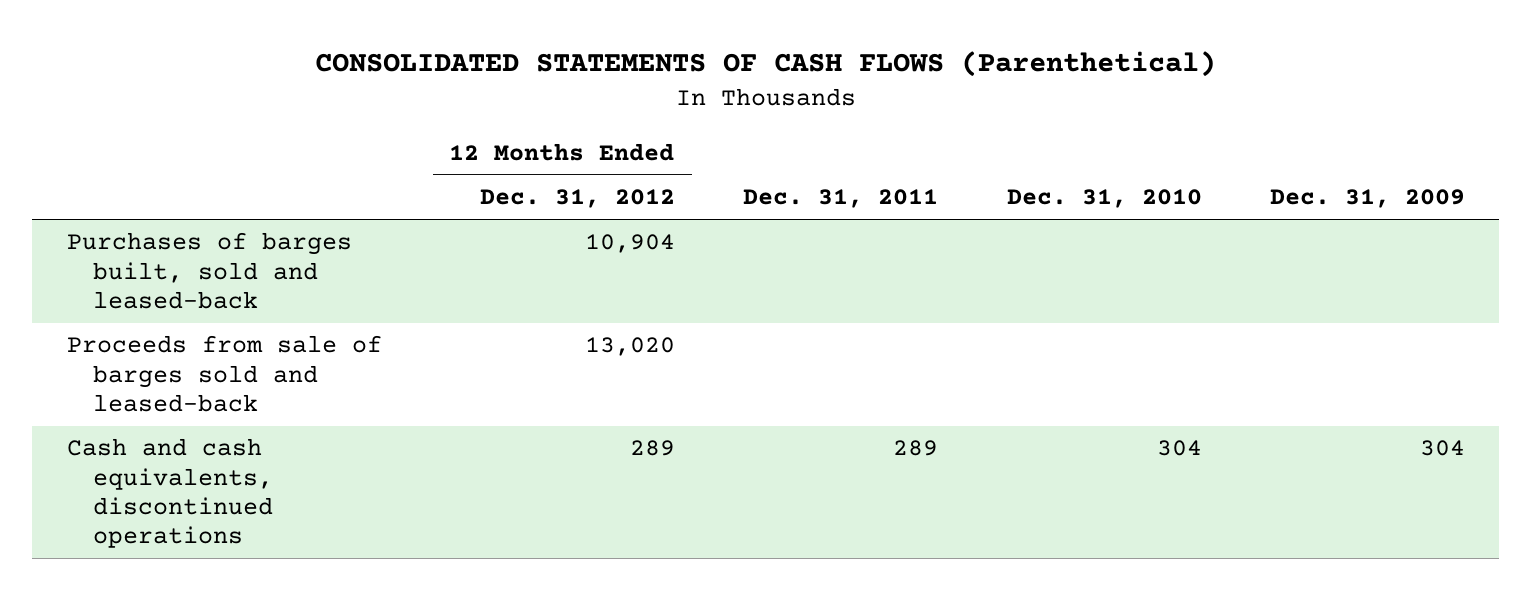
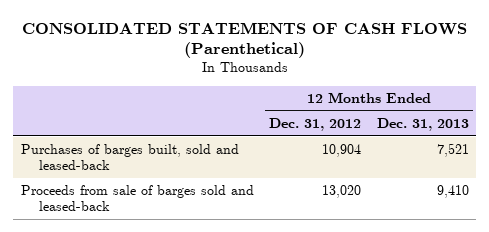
[743,189,939,209] Dec. 31, 2011 -> none
[1006,189,1202,209] Dec. 31, 2010 -> none
[1269,189,1465,209] Dec. 31, 2009 -> none
none -> [376,117,469,131] Dec. 31, 2013
[66,438,274,549] Cash and cash equivalents, discontinued operations -> none

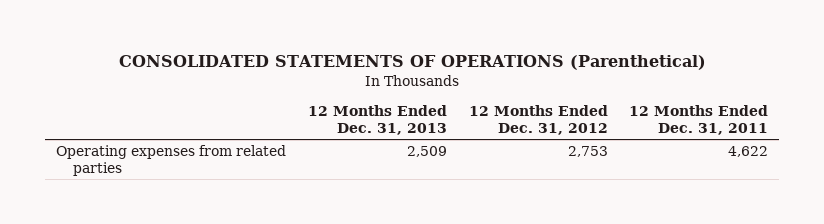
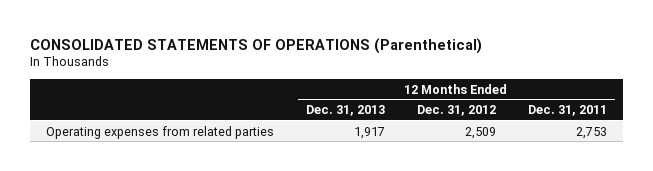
[406,146,447,158] 2,509 -> [353,126,385,139] 1,917
[567,146,608,158] 2,753 -> [464,126,496,139] 2,509
[728,146,769,158] 4,622 -> [575,126,607,139] 2,753

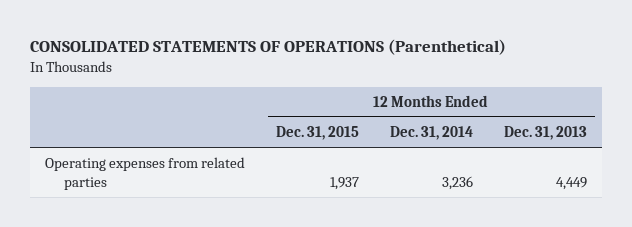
[416,105,496,117] Dec. 31, 2012 -> none
[527,105,607,117] Dec. 31, 2011 -> none
none -> [276,126,360,141] Dec. 31, 2015
none -> [389,126,473,141] Dec. 31, 2014
[353,126,385,139] 1,917 -> [555,176,587,190] 4,449

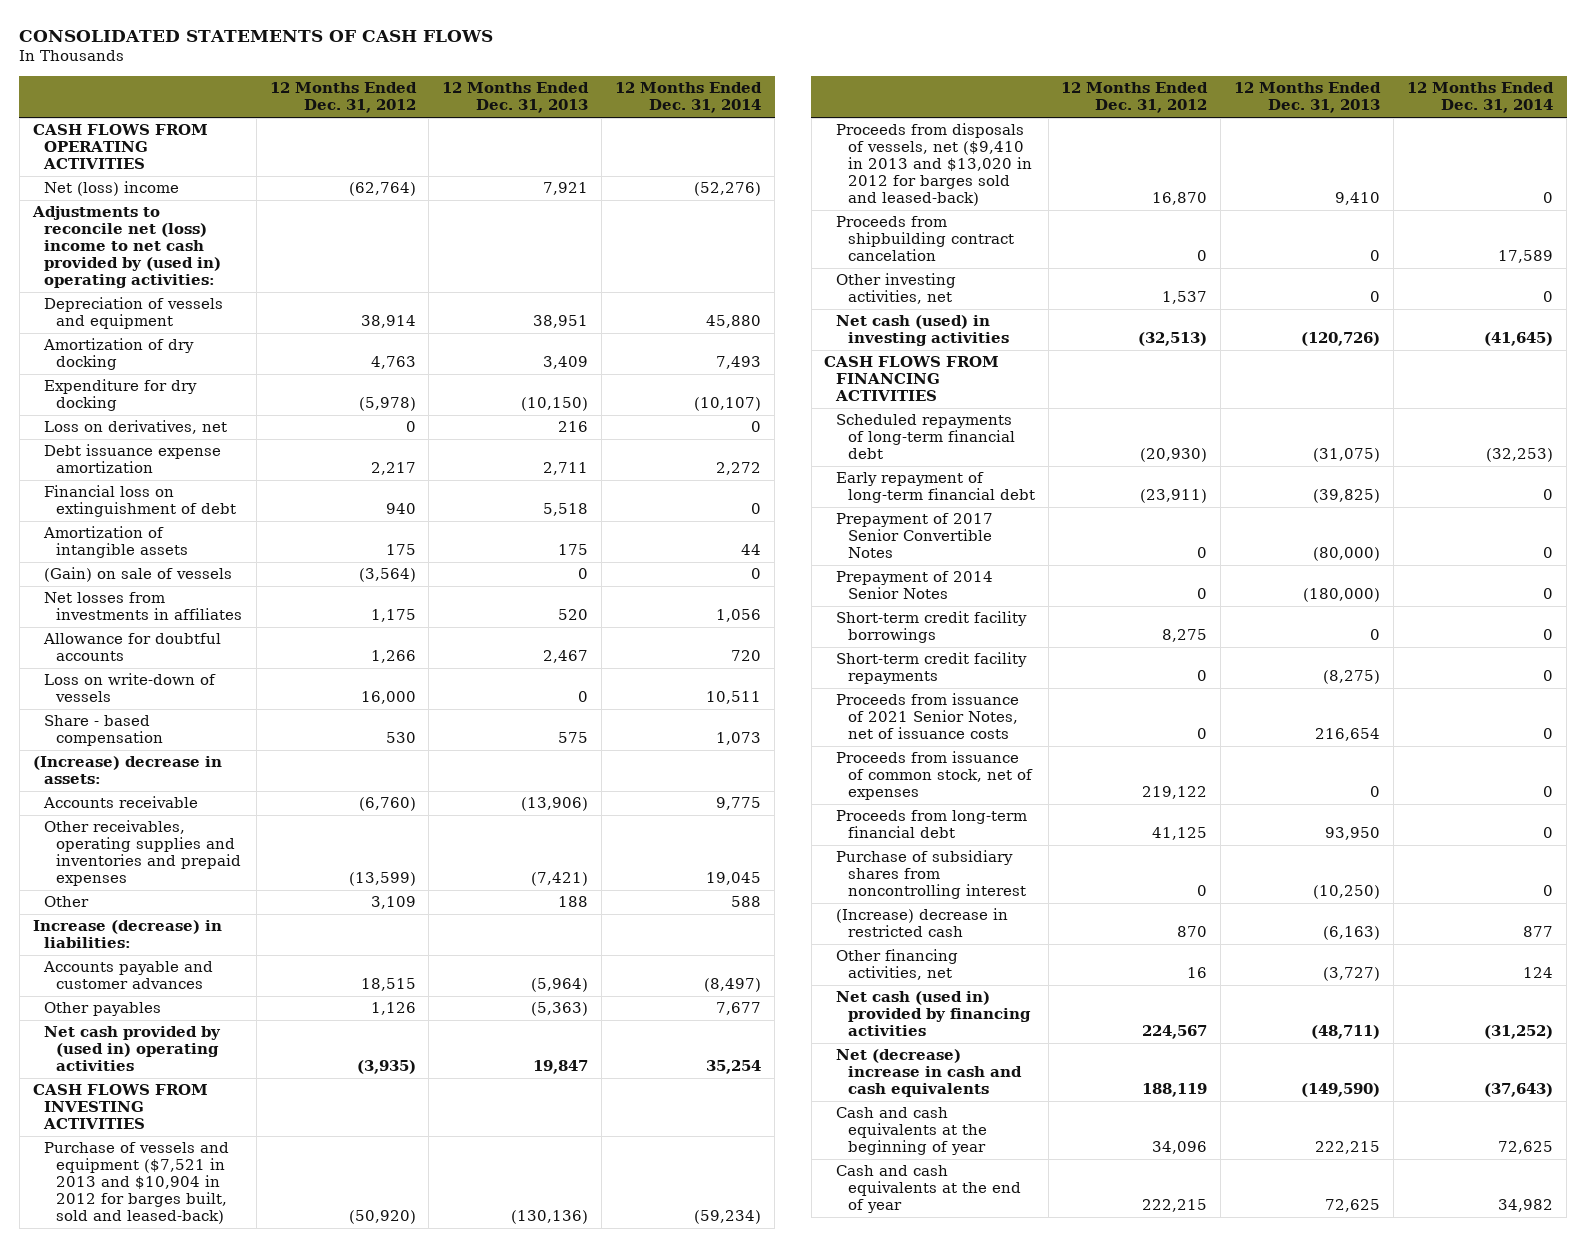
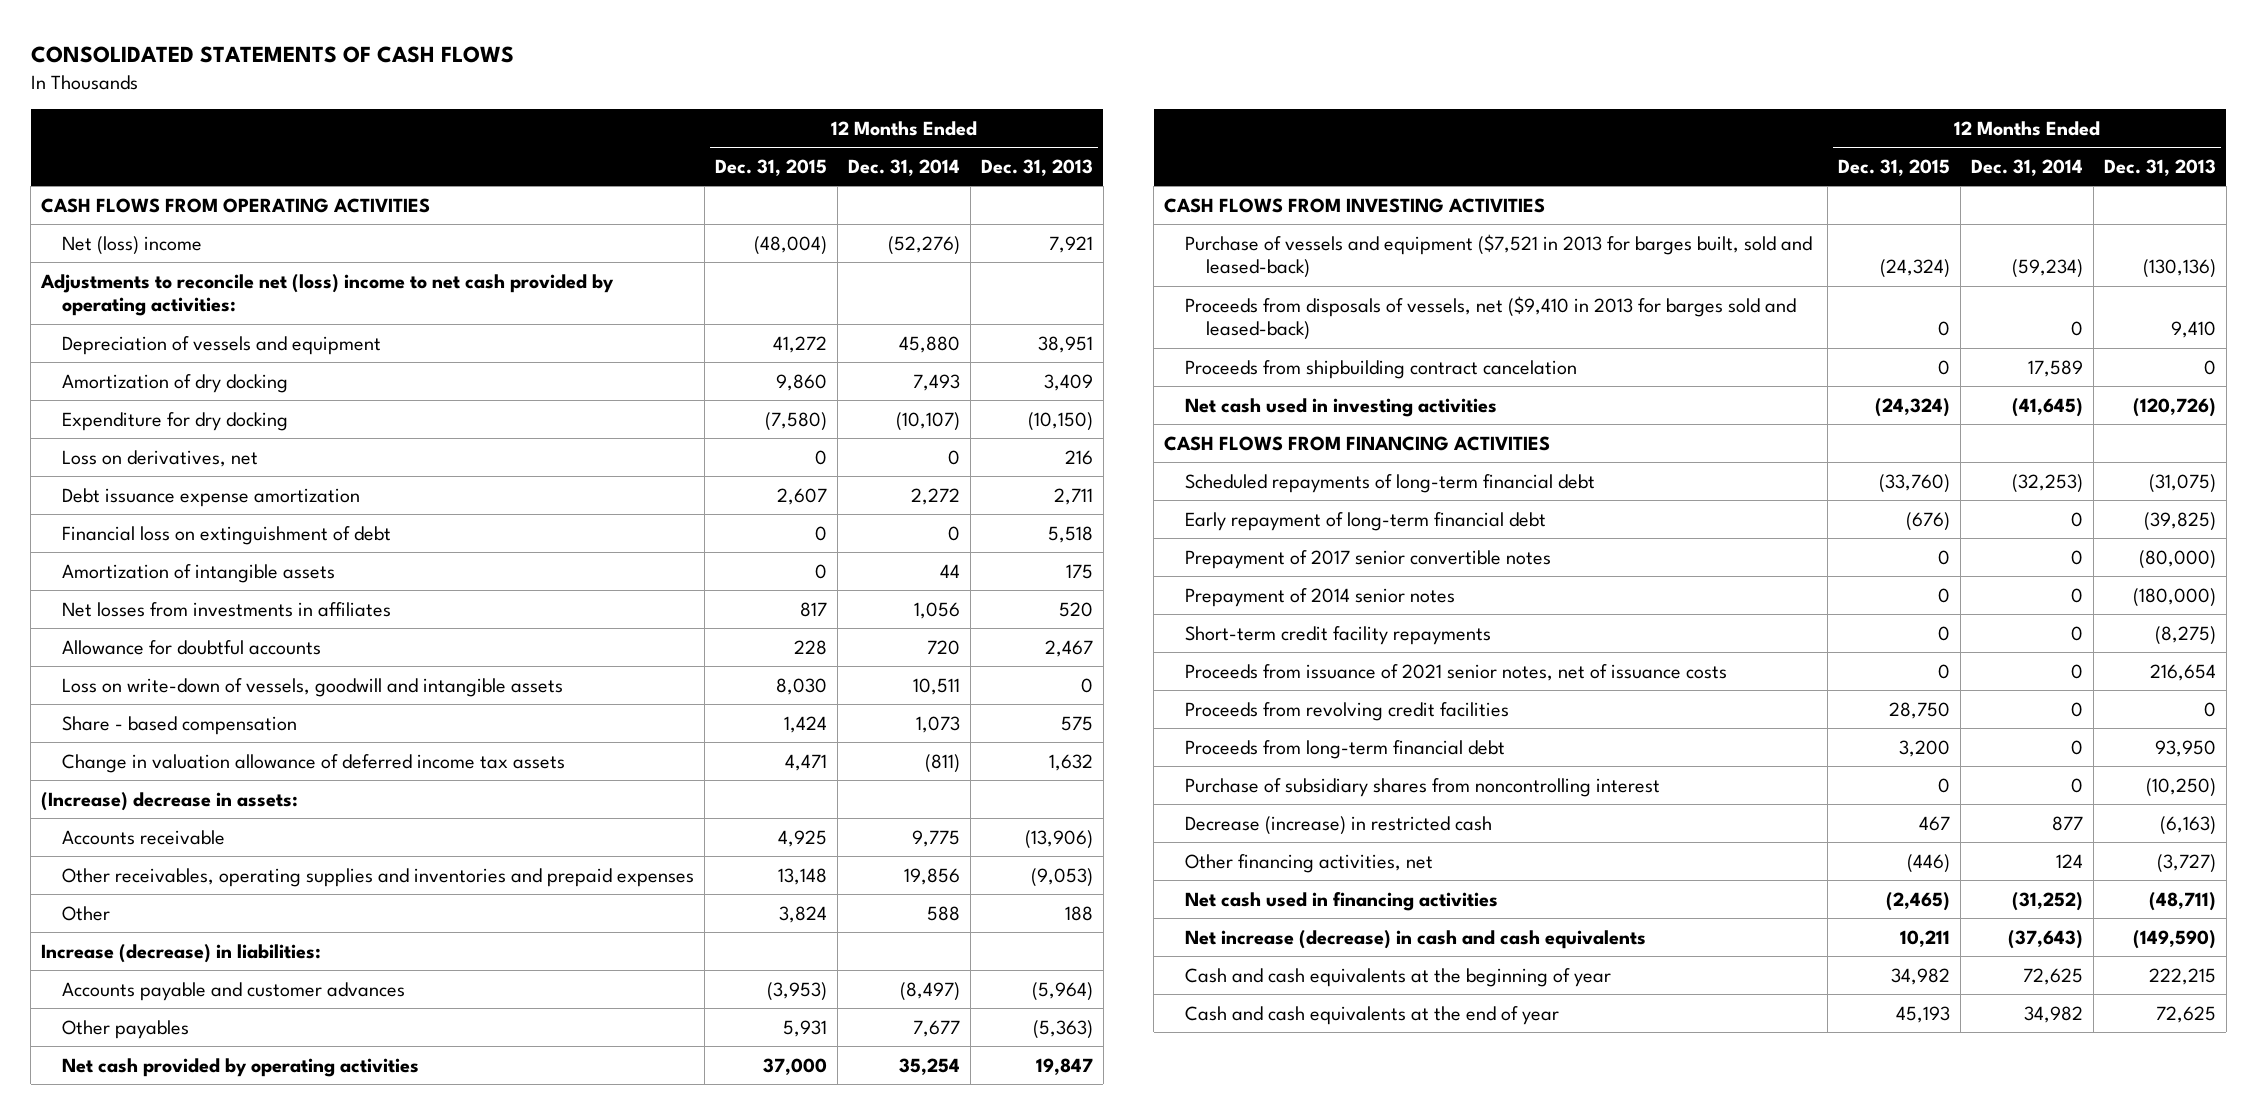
[269,82,417,114] 12 Months Ended Dec. 31, 2012 -> none
none -> [715,158,828,176] Dec. 31, 2015
[31,206,222,289] Adjustments to reconcile net (loss) income to net cash provided by (used in) operating activities: -> [40,273,615,317] Adjustments to reconcile net (loss) income to net cash provided by operating activities:
[44,567,233,583] (Gain) on sale of vessels -> none
[44,673,217,703] Loss on write-down of vessels -> [62,677,564,697] Loss on write-down of vessels, goodwill and intangible assets
none -> [62,753,566,773] Change in valuation allowance of deferred income tax assets
[531,872,589,887] (7,421) -> [1031,867,1094,887] (9,053)
[706,872,762,886] 19,045 -> [904,867,961,885] 19,856
[44,1026,222,1072] Net cash provided by (used in) operating activities -> [62,1057,420,1077] Net cash provided by operating activities
[44,1142,230,1225] Purchase of vessels and equipment ($7,521 in 2013 and $10,904 in 2012 for barges built, sold and leased-back) -> [1185,233,1813,279] Purchase of vessels and equipment ($7,521 in 2013 for barges built, sold and leased-back)
[836,123,1032,207] Proceeds from disposals of vessels, net ($9,410 in 2013 and $13,020 in 2012 for barges sold and leased-back) -> [1185,295,1797,341] Proceeds from disposals of vessels, net ($9,410 in 2013 for barges sold and leased-back)
[836,273,957,305] Other investing activities, net -> none
[836,315,1009,347] Net cash (used) in investing activities -> [1185,397,1498,417] Net cash used in investing activities
[836,611,1028,644] Short-term credit facility borrowings -> none
[836,513,994,559] Prepayment of 2017 Senior Convertible Notes -> [1185,549,1552,569] Prepayment of 2017 senior convertible notes
[836,571,994,600] Prepayment of 2014 Senior Notes -> [1185,587,1456,607] Prepayment of 2014 senior notes
[836,751,1033,801] Proceeds from issuance of common stock, net of expenses -> none
[836,693,1020,740] Proceeds from issuance of 2021 Senior Notes, net of issuance costs -> [1185,663,1728,681] Proceeds from issuance of 2021 senior notes, net of issuance costs
none -> [1185,701,1510,721] Proceeds from revolving credit facilities
[836,908,1009,938] (Increase) decrease in restricted cash -> [1185,815,1493,835] Decrease (increase) in restricted cash
[836,991,1031,1037] Net cash (used in) provided by financing activities -> [1185,891,1499,911] Net cash used in financing activities
[836,1049,1022,1098] Net (decrease) increase in cash and cash equivalents -> [1185,929,1647,949] Net increase (decrease) in cash and cash equivalents

